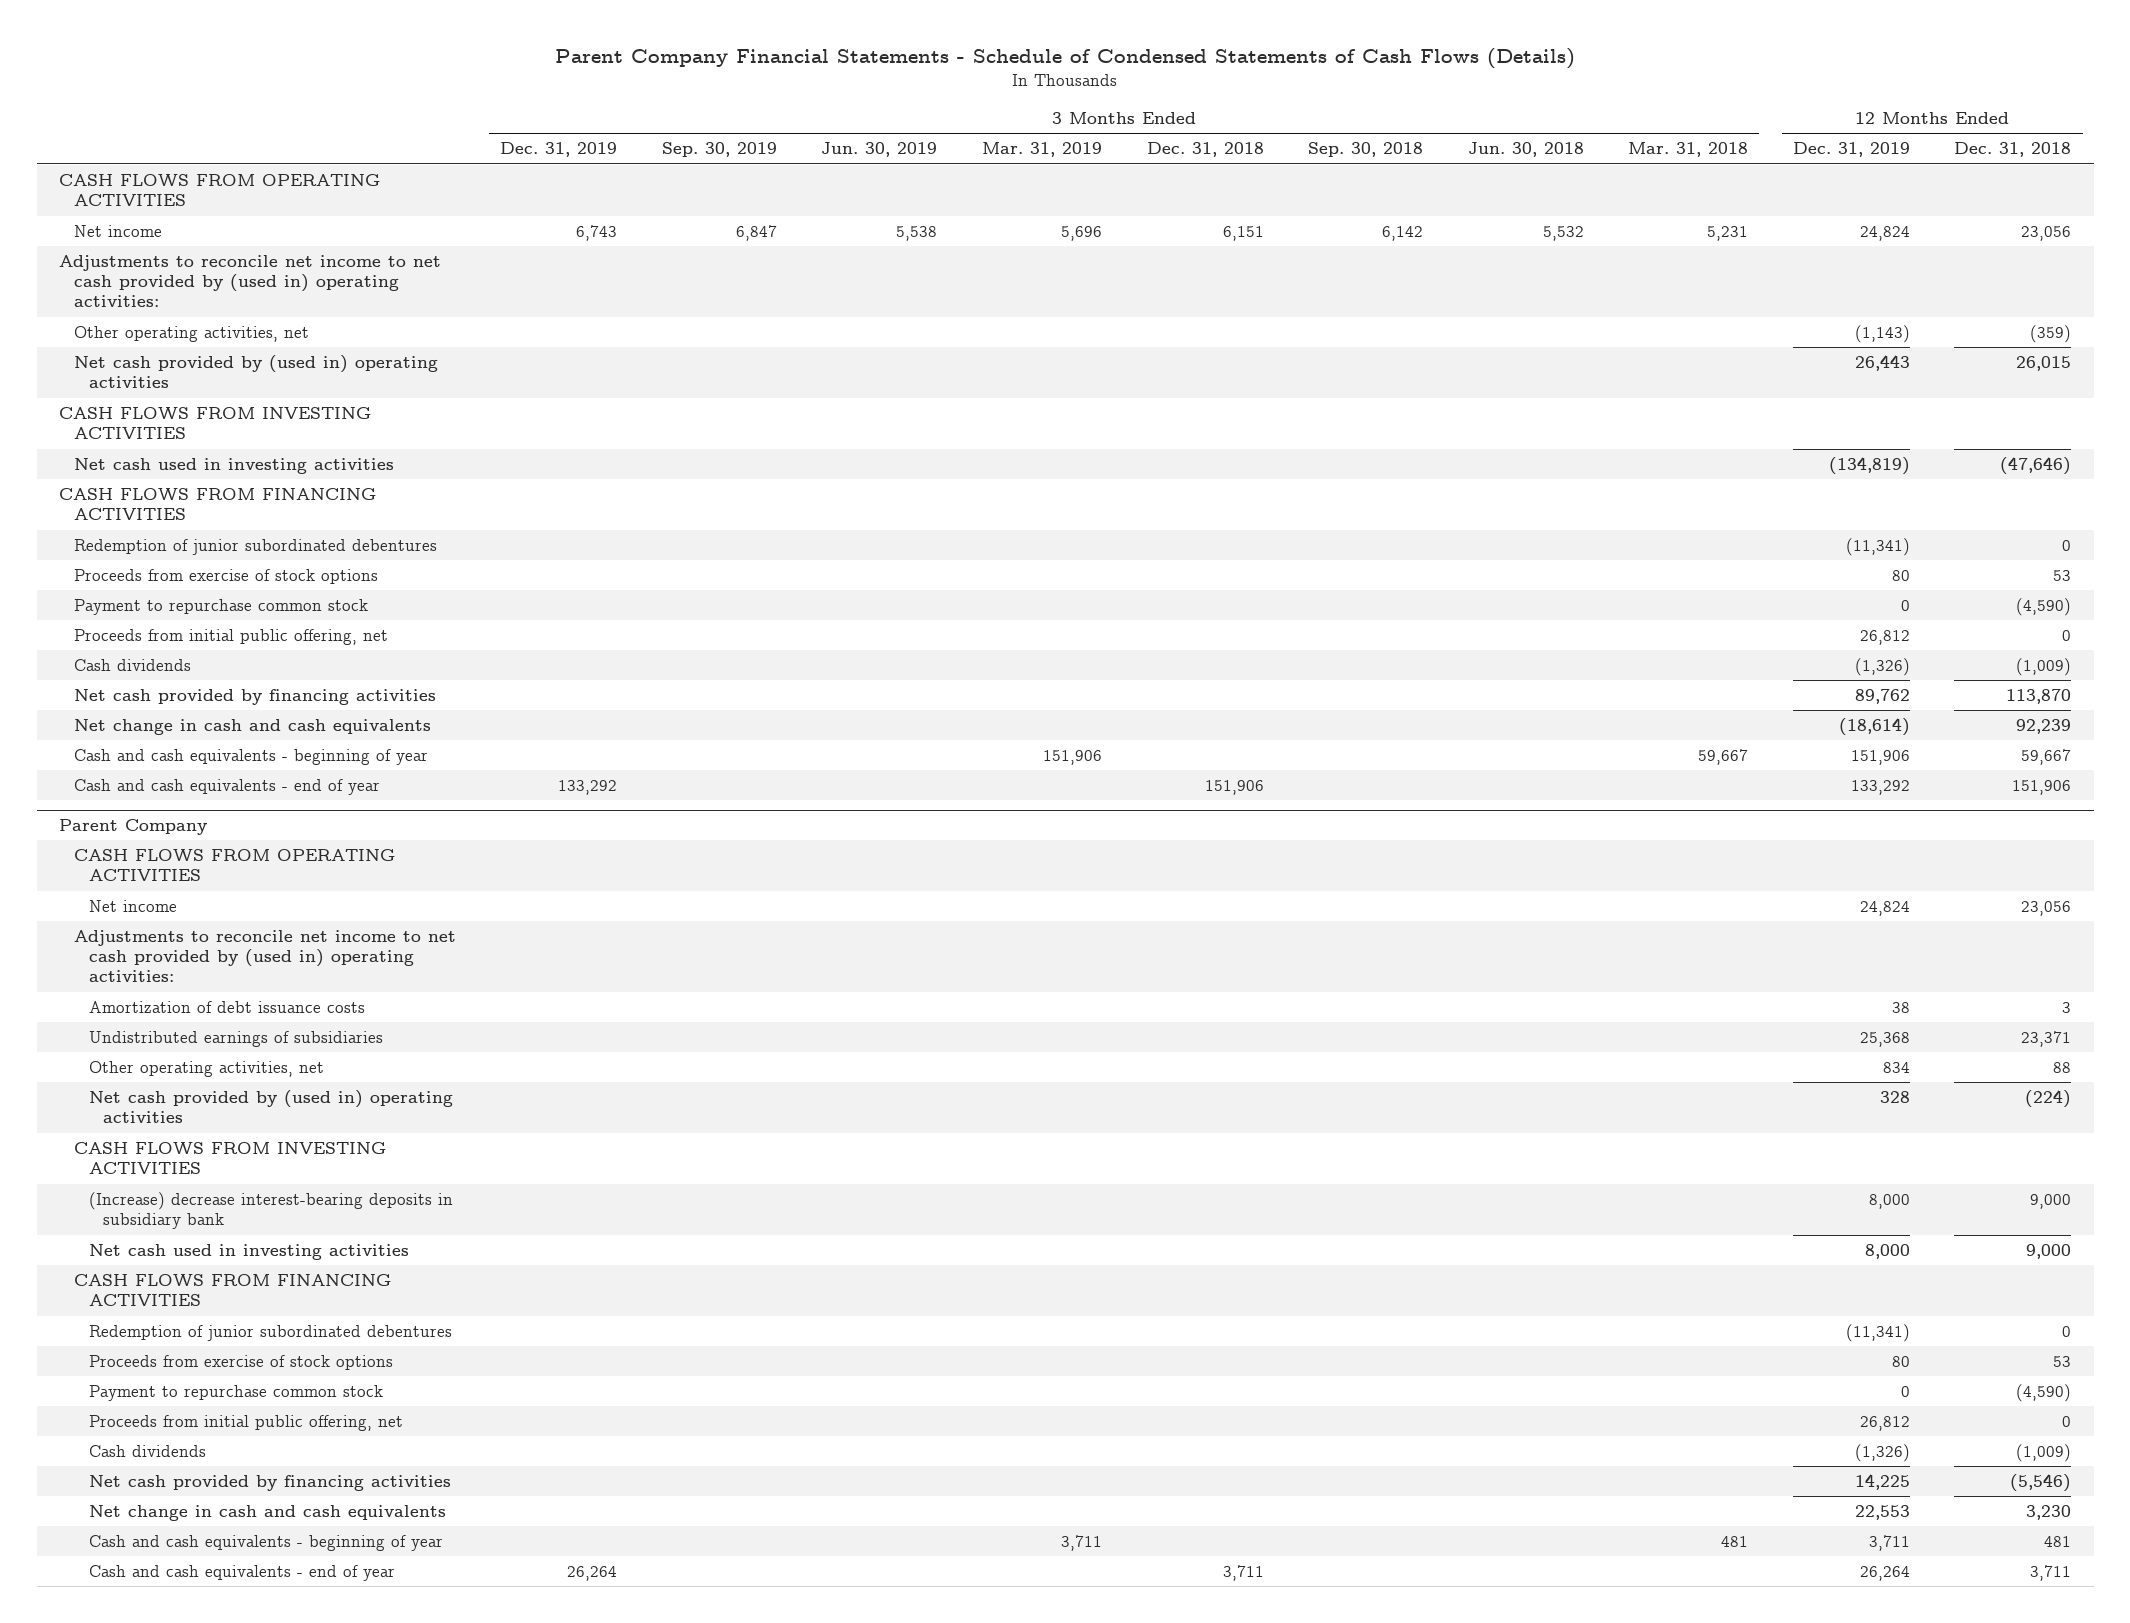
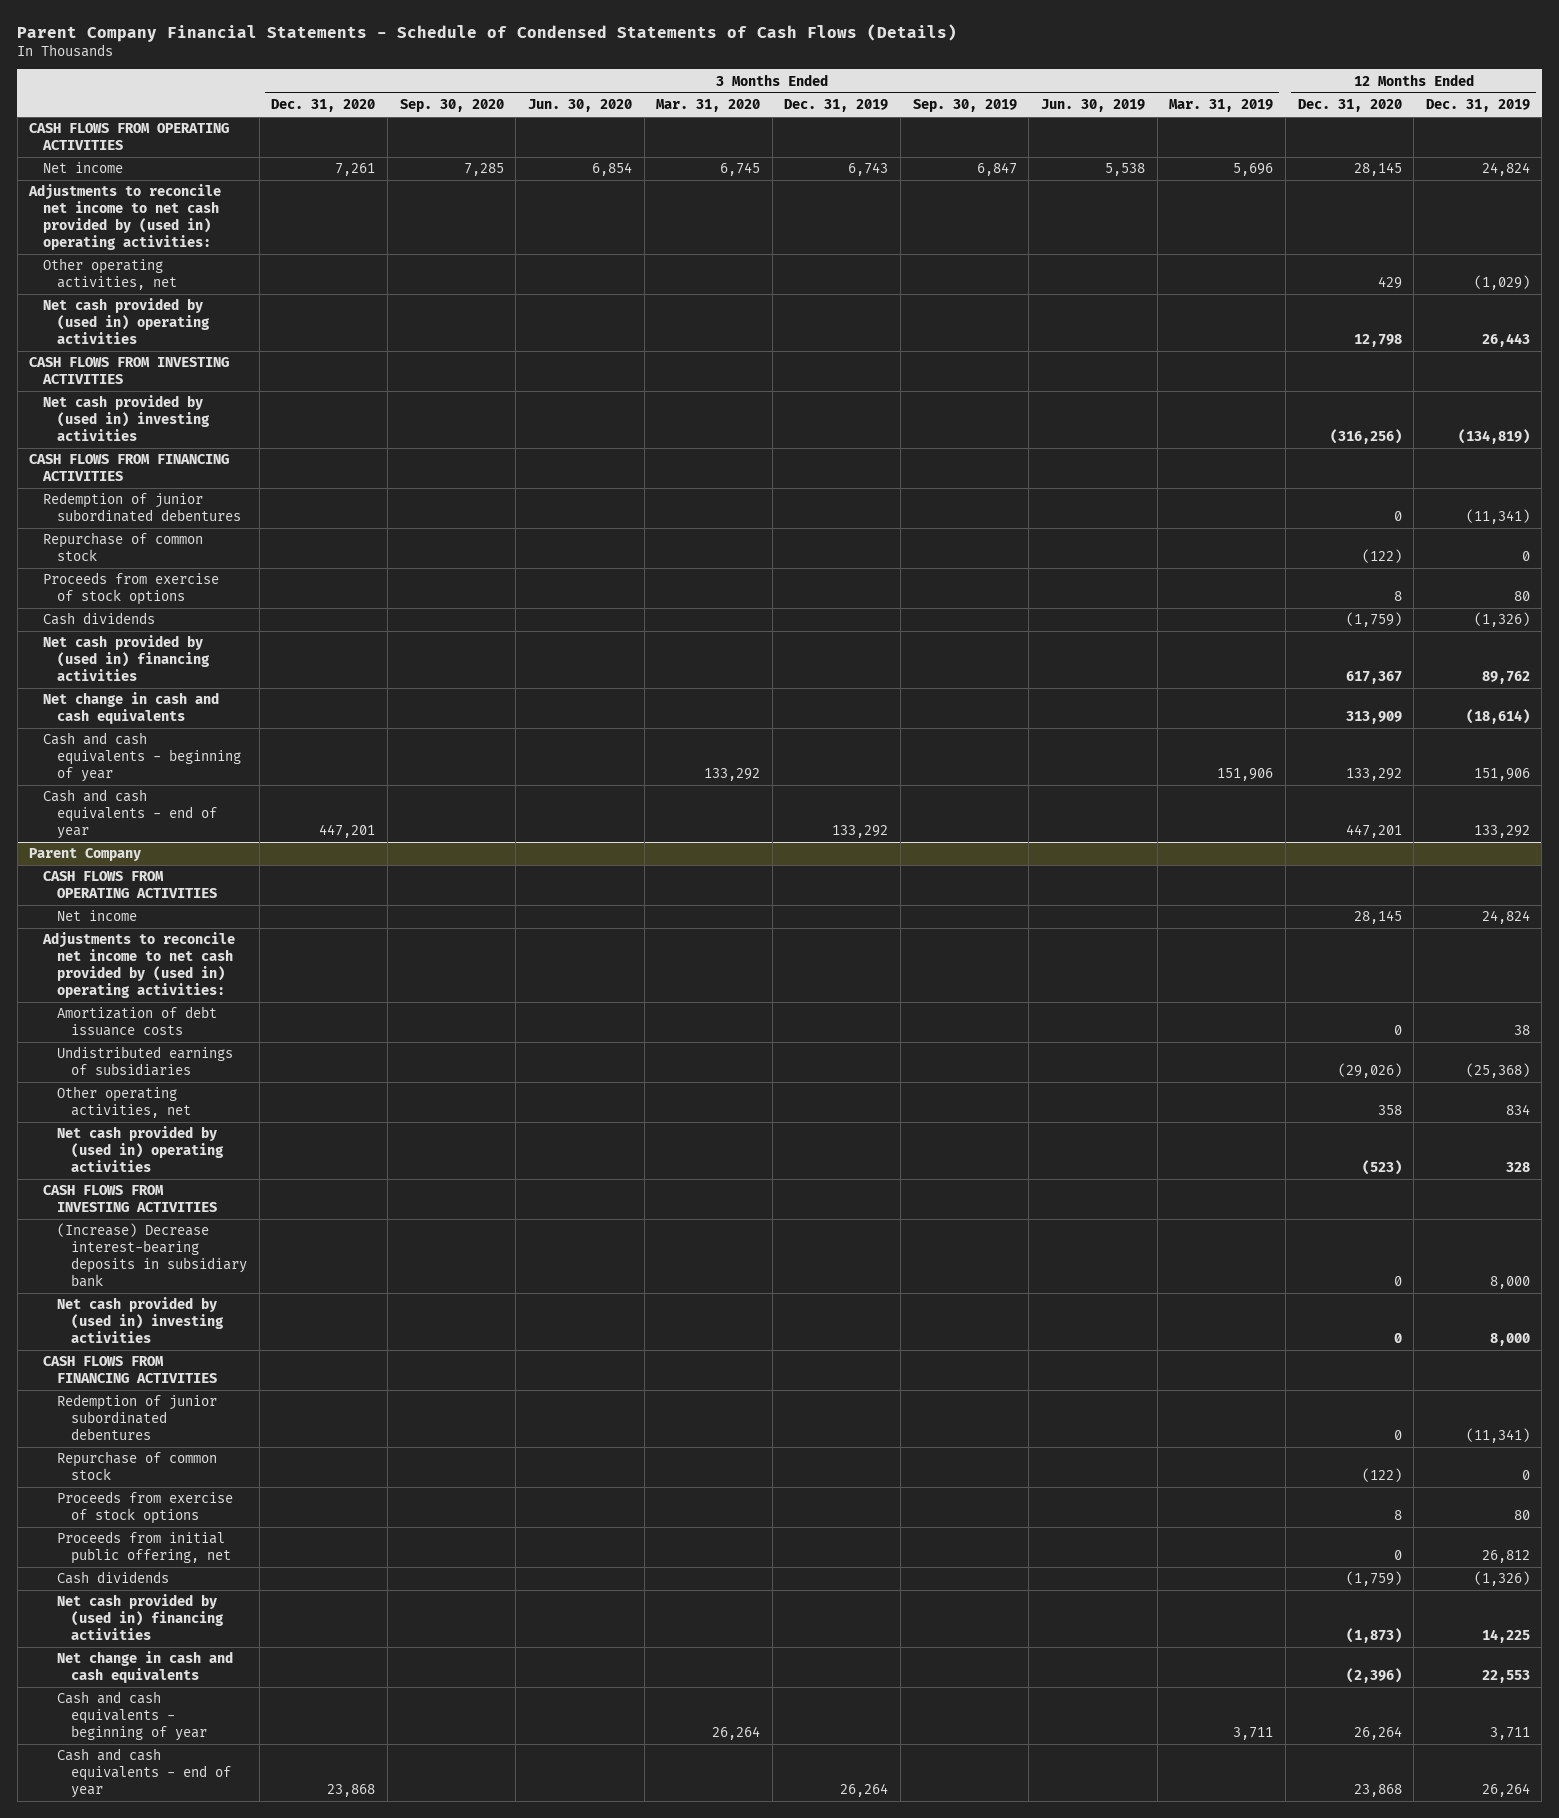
[1146,142,1264,158] Dec. 31, 2018 -> none
[1308,142,1424,158] Sep. 30, 2018 -> none
[1467,142,1584,158] Jun. 30, 2018 -> none
[1628,142,1749,158] Mar. 31, 2018 -> none
[1954,142,2072,158] Dec. 31, 2018 -> none
none -> [271,99,376,113] Dec. 31, 2020
none -> [399,99,504,113] Sep. 30, 2020
none -> [527,99,632,113] Jun. 30, 2020
none -> [656,99,761,113] Mar. 31, 2020
none -> [1297,99,1402,113] Dec. 31, 2020
[1854,325,1910,344] (1,143) -> [1473,275,1530,291] (1,029)
[73,458,394,475] Net cash used in investing activities -> [43,395,211,441] Net cash provided by (used in) investing activities
none -> [43,532,204,562] Repurchase of common stock
[73,599,368,616] Payment to repurchase common stock -> none
[73,629,388,646] Proceeds from initial public offering, net -> none
[73,689,436,706] Net cash provided by financing activities -> [43,635,211,681] Net cash provided by (used in) financing activities
[1859,1032,1910,1048] 25,368 -> [1465,1063,1530,1079] (25,368)
[88,1192,453,1230] (Increase) decrease interest-bearing deposits in subsidiary bank -> [57,1223,248,1287] (Increase) Decrease interest-bearing deposits in subsidiary bank
[88,1244,409,1261] Net cash used in investing activities -> [57,1297,225,1343] Net cash provided by (used in) investing activities
none -> [57,1451,218,1481] Repurchase of common stock
[88,1385,383,1402] Payment to repurchase common stock -> none
[88,1475,451,1492] Net cash provided by financing activities -> [57,1594,225,1640] Net cash provided by (used in) financing activities

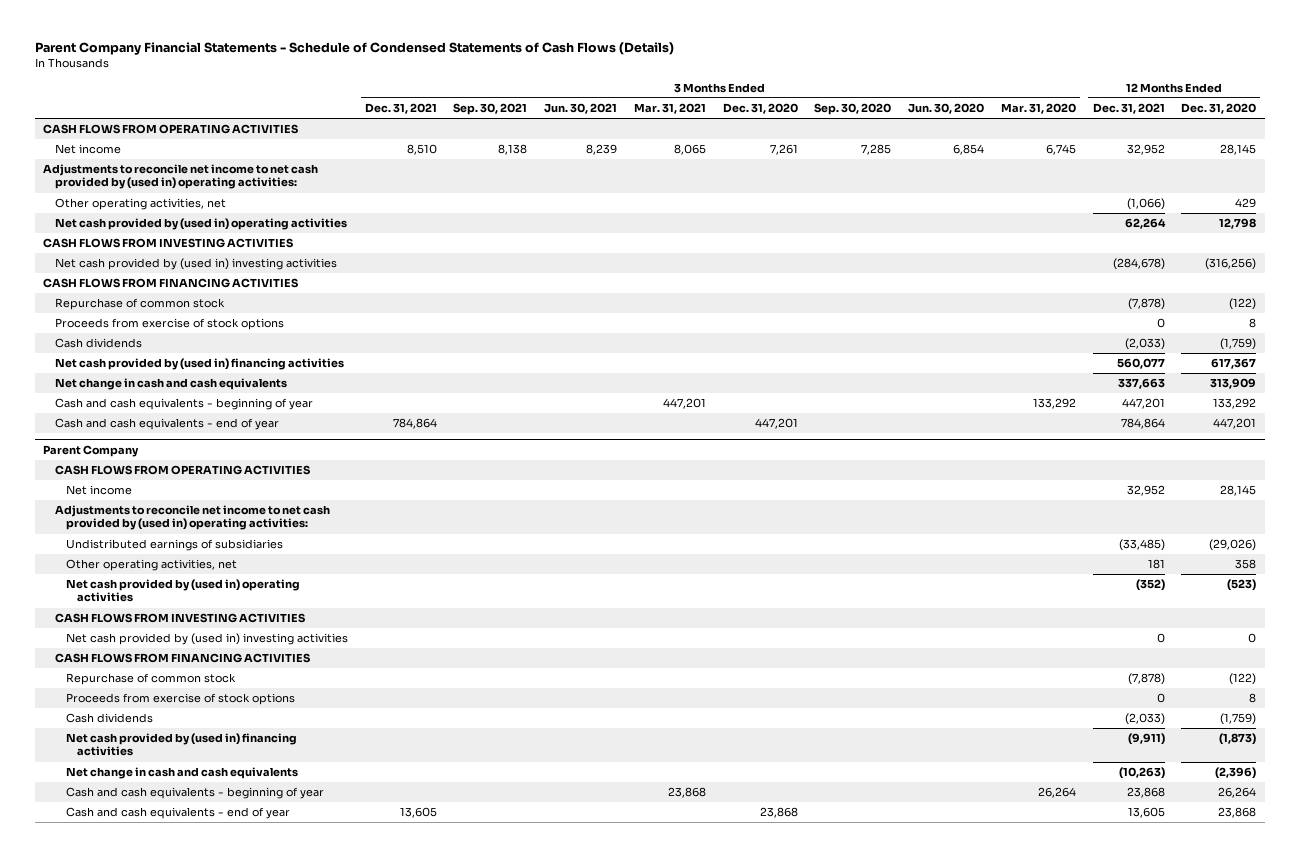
[784,99,889,113] Dec. 31, 2019 -> none
[912,99,1017,113] Sep. 30, 2019 -> none
[1041,99,1146,113] Jun. 30, 2019 -> none
[1169,99,1274,113] Mar. 31, 2019 -> none
[1425,99,1530,113] Dec. 31, 2019 -> none
none -> [364,103,437,115] Dec. 31, 2021
none -> [453,103,528,116] Sep. 30, 2021
none -> [544,103,618,115] Jun. 30, 2021
none -> [633,103,706,115] Mar. 31, 2021
none -> [1092,103,1165,115] Dec. 31, 2021
[43,492,242,523] Redemption of junior subordinated debentures -> none
[57,1006,218,1037] Amortization of debt issuance costs -> none
[57,1223,248,1287] (Increase) Decrease interest-bearing deposits in subsidiary bank -> none
[57,1394,218,1440] Redemption of junior subordinated debentures -> none
[57,1531,232,1565] Proceeds from initial public offering, net -> none

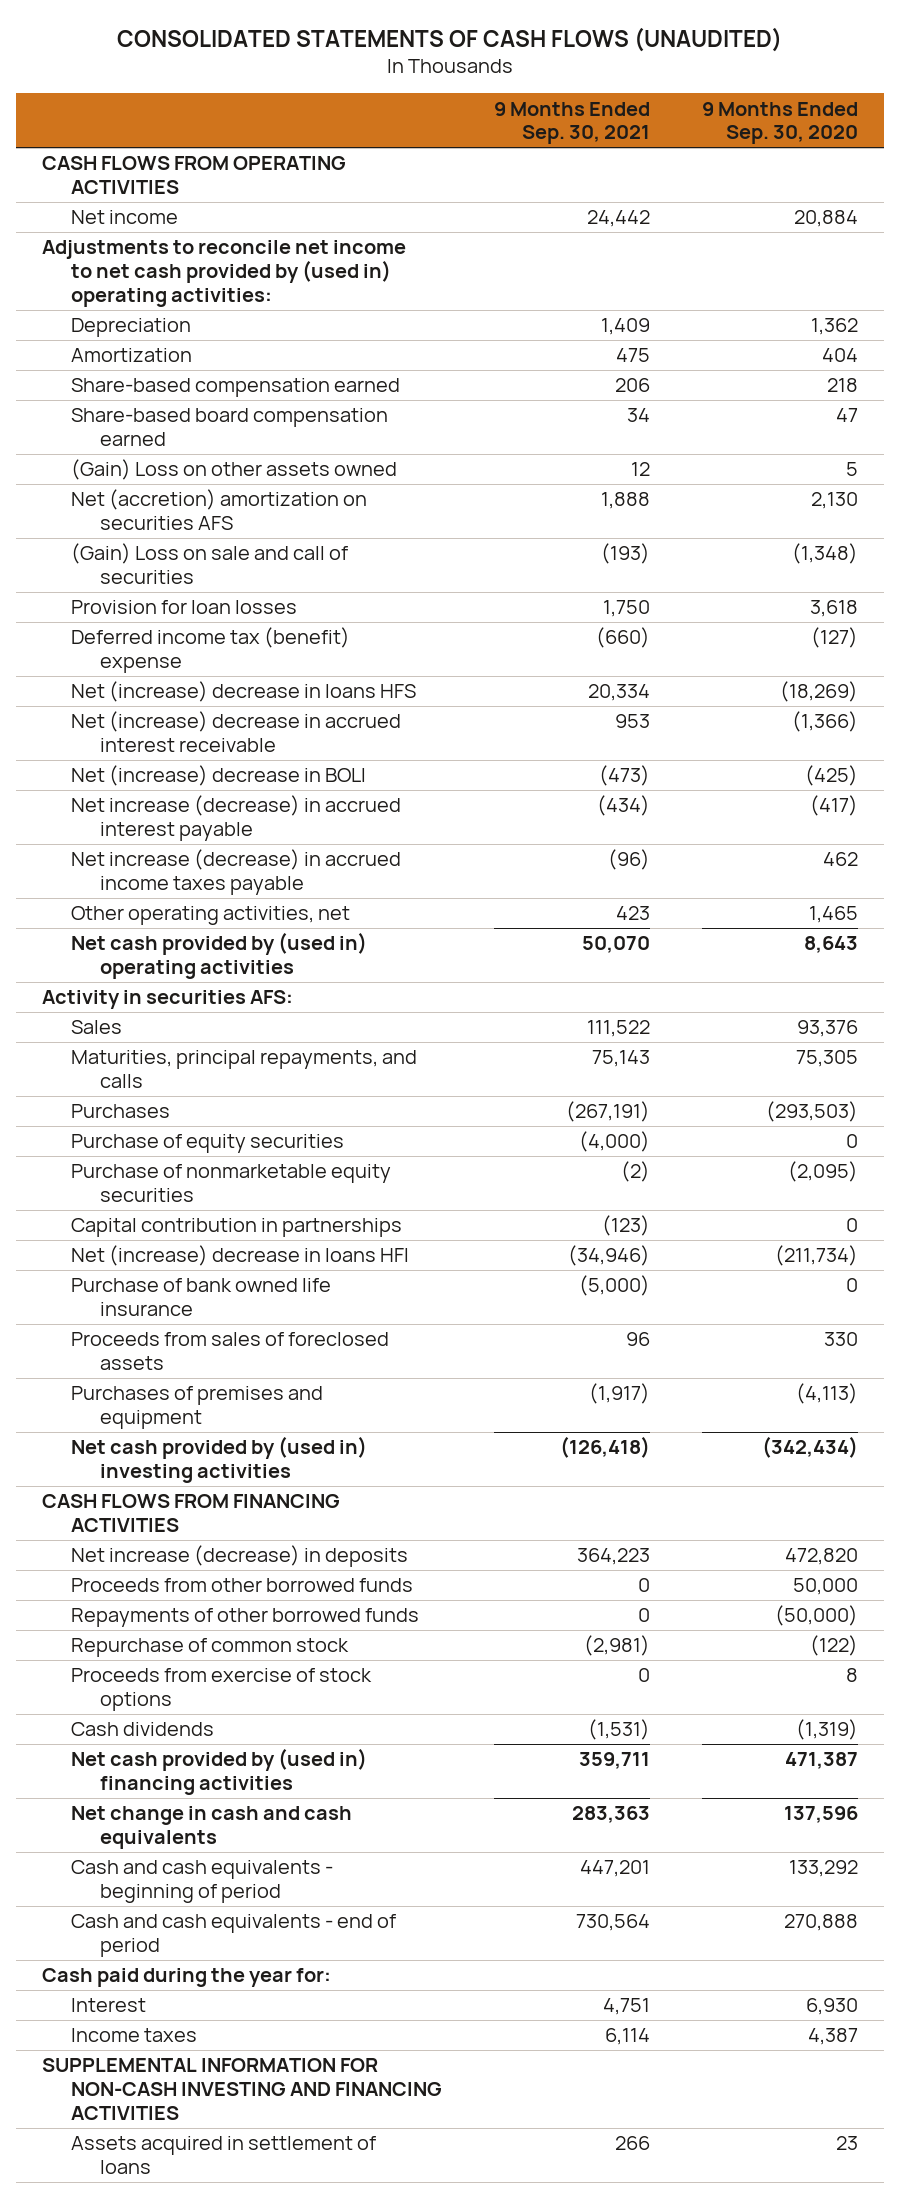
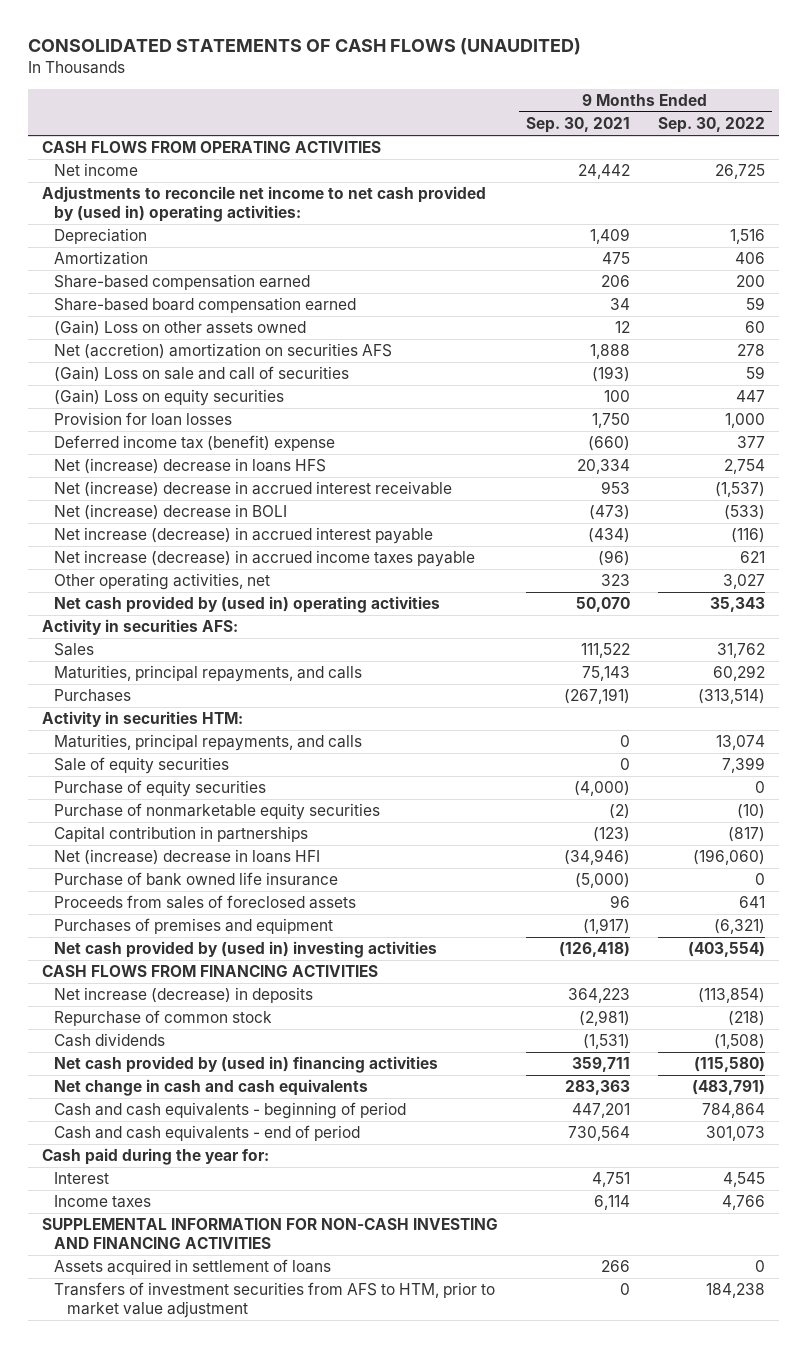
[702,101,859,145] 9 Months Ended Sep. 30, 2020 -> none
none -> [657,117,765,134] Sep. 30, 2022
none -> [54,389,285,407] (Gain) Loss on equity securities
[616,906,651,921] 423 -> [600,574,630,587] 323
none -> [41,711,243,728] Activity in securities HTM:
none -> [54,734,363,752] Maturities, principal repayments, and calls
none -> [54,757,230,775] Sale of equity securities
[70,1578,413,1593] Proceeds from other borrowed funds -> none
[70,1608,419,1628] Repayments of other borrowed funds -> none
[70,1668,372,1712] Proceeds from exercise of stock options -> none
none -> [54,1282,496,1319] Transfers of investment securities from AFS to HTM, prior to market value adjustment

